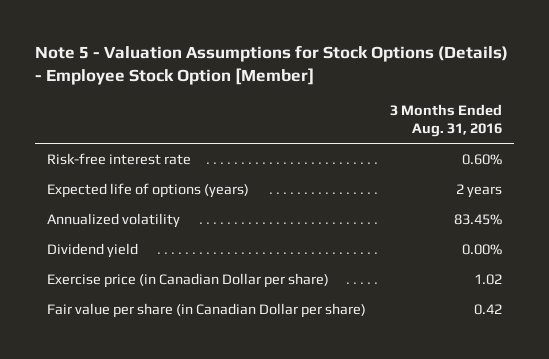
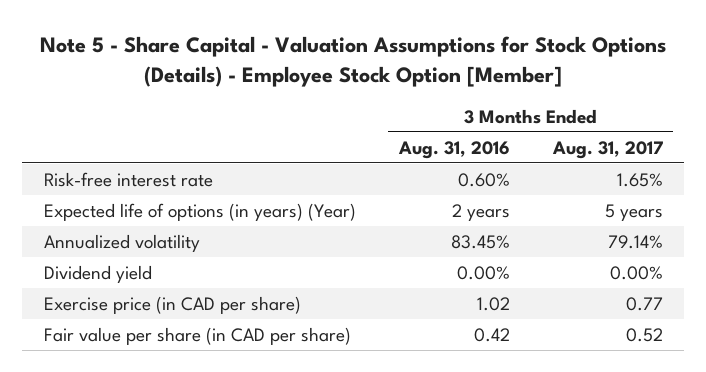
[35,45,509,85] Note 5 - Valuation Assumptions for Stock Options (Details) - Employee Stock Option [Member] -> [40,35,667,87] Note 5 - Share Capital - Valuation Assumptions for Stock Options (Details) - Employee Stock Option [Member]
none -> [551,140,663,159] Aug. 31, 2017
[47,182,250,198] Expected life of options (years) -> [43,202,356,221] Expected life of options (in years) (Year)
[47,272,330,288] Exercise price (in Canadian Dollar per share) -> [43,295,301,314] Exercise price (in CAD per share)
[47,302,367,318] Fair value per share (in Canadian Dollar per share) -> [43,326,351,345] Fair value per share (in CAD per share)

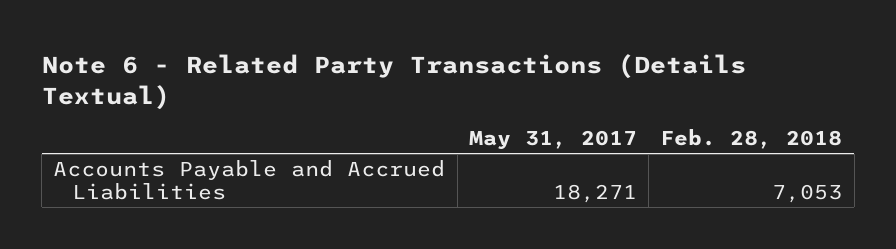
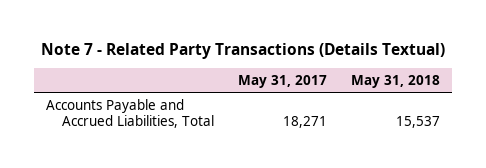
[41,53,746,110] Note 6 - Related Party Transactions (Details Textual) -> [41,42,446,59] Note 7 - Related Party Transactions (Details Textual)
[660,129,843,150] Feb. 28, 2018 -> none
none -> [351,75,441,89] May 31, 2018
[53,159,446,201] Accounts Payable and Accrued Liabilities -> [46,98,215,129] Accounts Payable and Accrued Liabilities, Total

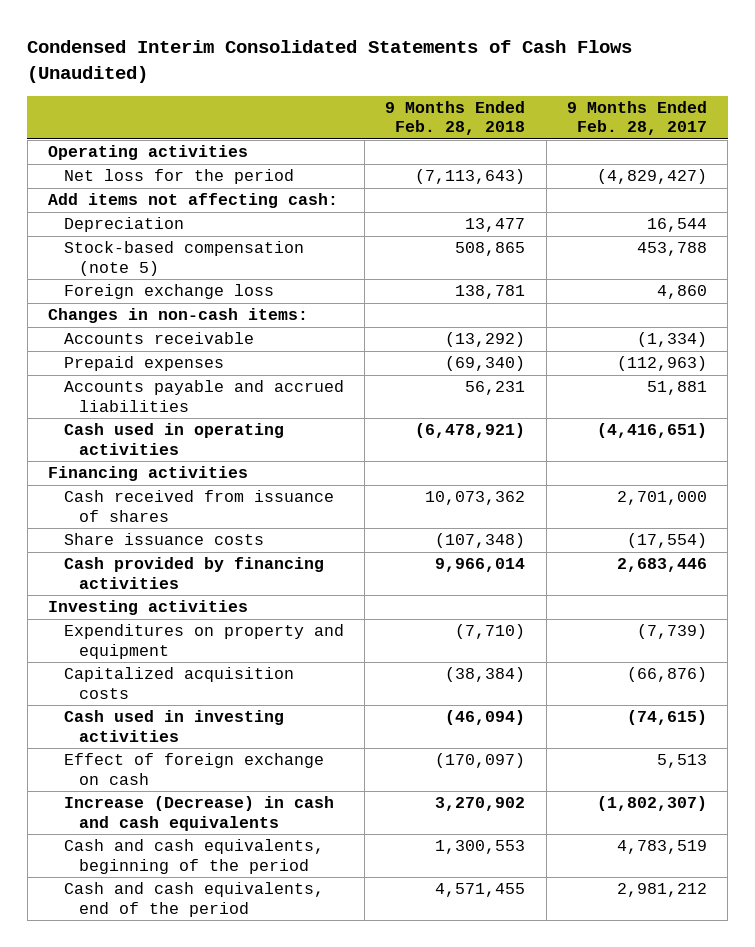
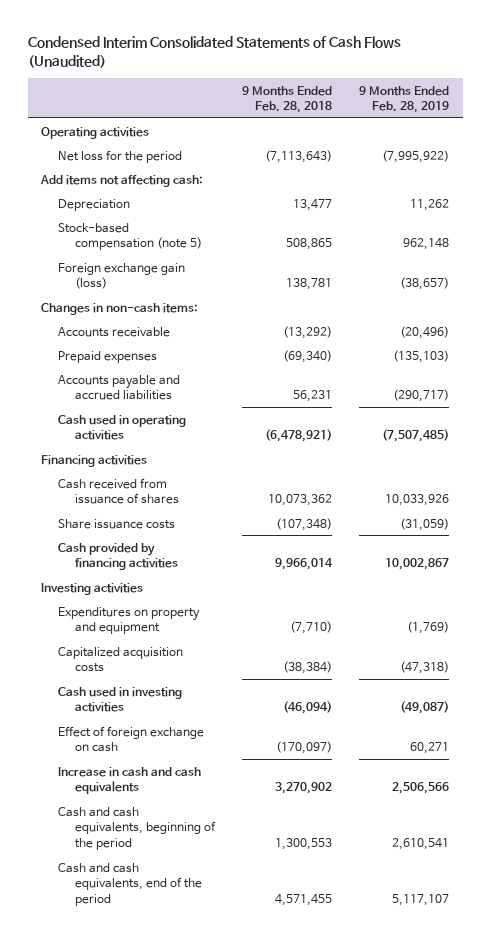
[566,101,707,136] 9 Months Ended Feb. 28, 2017 -> none
none -> [359,85,450,114] 9 Months Ended Feb. 28, 2019
[63,284,274,300] Foreign exchange loss -> [57,262,185,290] Foreign exchange gain (loss)
[63,796,334,831] Increase (Decrease) in cash and cash equivalents -> [57,766,201,795] Increase in cash and cash equivalents

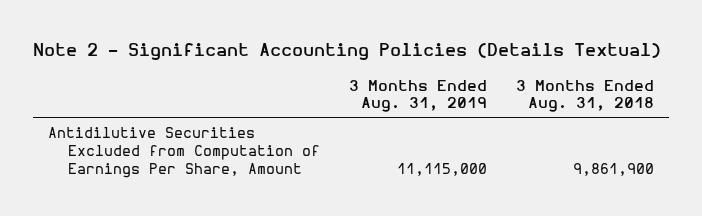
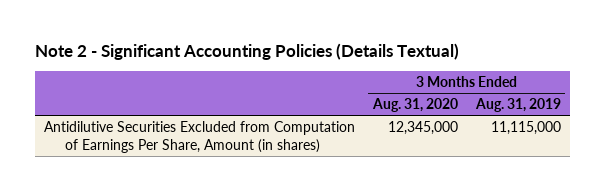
[516,79,655,113] 3 Months Ended Aug. 31, 2018 -> none
none -> [371,98,458,113] Aug. 31, 2020
[48,127,320,178] Antidilutive Securities Excluded from Computation of Earnings Per Share, Amount -> [43,121,355,153] Antidilutive Securities Excluded from Computation of Earnings Per Share, Amount (in shares)

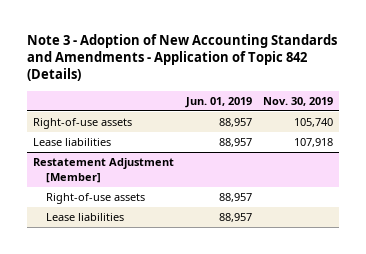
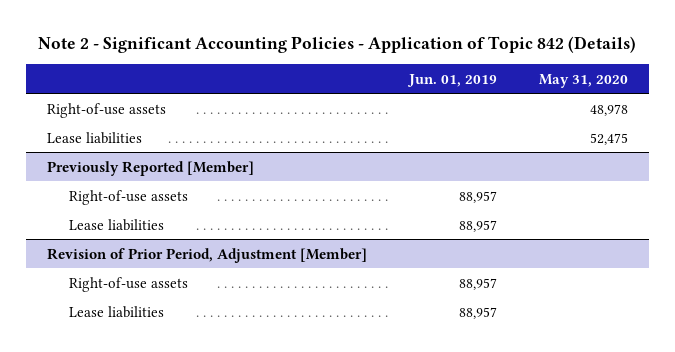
[27,33,338,82] Note 3 - Adoption of New Accounting Standards and Amendments - Application of Topic 842 (Details) -> [38,35,637,53] Note 2 - Significant Accounting Policies - Application of Topic 842 (Details)
[263,96,334,106] Nov. 30, 2019 -> none
none -> [538,73,628,88] May 31, 2020
none -> [46,102,166,118] Right-of-use assets
none -> [46,131,142,144] Lease liabilities
none -> [46,160,254,176] Previously Reported [Member]
[33,158,175,183] Restatement Adjustment [Member] -> [46,247,367,263] Revision of Prior Period, Adjustment [Member]

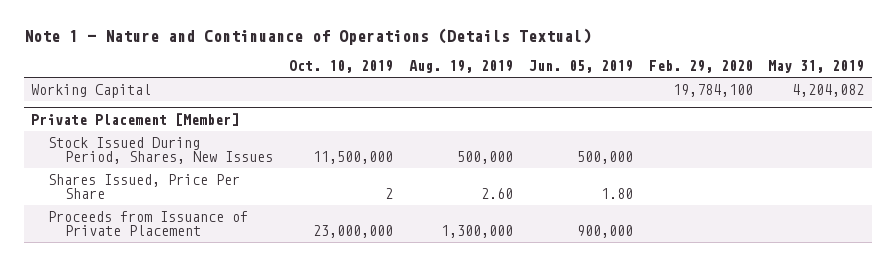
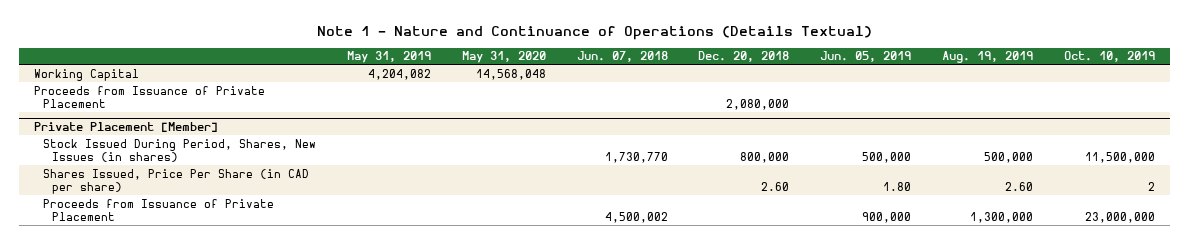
[648,60,753,74] Feb. 29, 2020 -> none
none -> [461,51,546,64] May 31, 2020
none -> [576,51,668,63] Jun. 07, 2018
none -> [698,51,790,63] Dec. 20, 2018
none -> [34,85,266,108] Proceeds from Issuance of Private Placement
[48,137,274,164] Stock Issued During Period, Shares, New Issues -> [42,138,316,162] Stock Issued During Period, Shares, New Issues (in shares)
[48,174,241,199] Shares Issued, Price Per Share -> [42,168,309,194] Shares Issued, Price Per Share (in CAD per share)

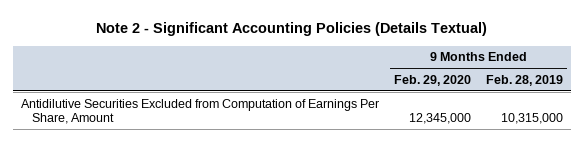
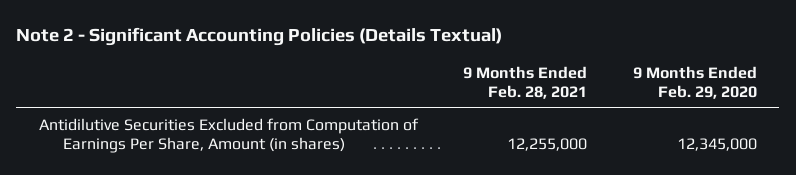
[486,75,564,87] Feb. 28, 2019 -> none
none -> [463,66,588,100] 9 Months Ended Feb. 28, 2021
[20,98,379,125] Antidilutive Securities Excluded from Computation of Earnings Per Share, Amount -> [39,117,420,153] Antidilutive Securities Excluded from Computation of Earnings Per Share, Amount (in shares)

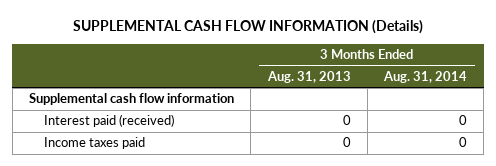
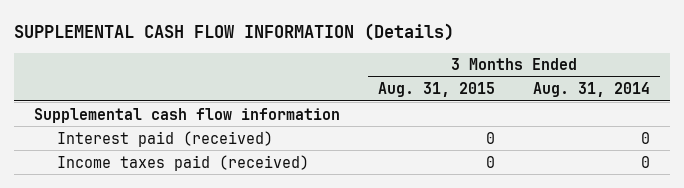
[266,70,351,83] Aug. 31, 2013 -> none
none -> [377,82,495,98] Aug. 31, 2015
[43,137,145,150] Income taxes paid -> [57,154,310,171] Income taxes paid (received)

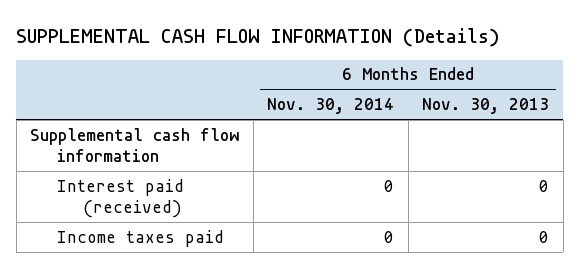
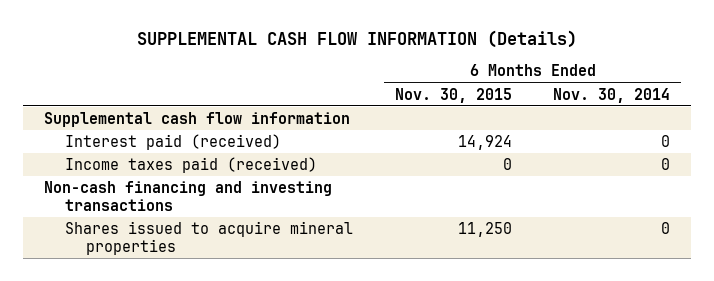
[422,98,550,115] Nov. 30, 2013 -> none
none -> [394,87,512,103] Nov. 30, 2015
[56,229,224,247] Income taxes paid -> [64,156,317,173] Income taxes paid (received)
none -> [43,180,332,212] Non-cash financing and investing transactions
none -> [64,220,353,256] Shares issued to acquire mineral properties

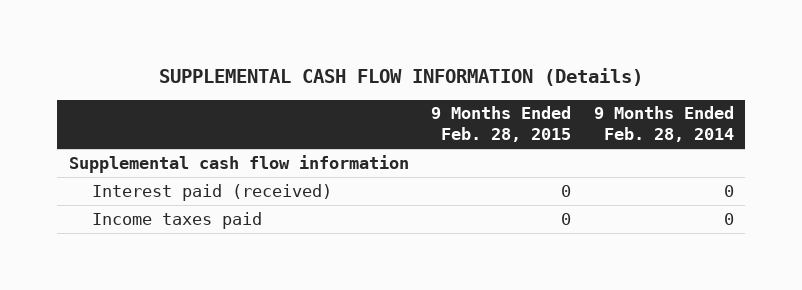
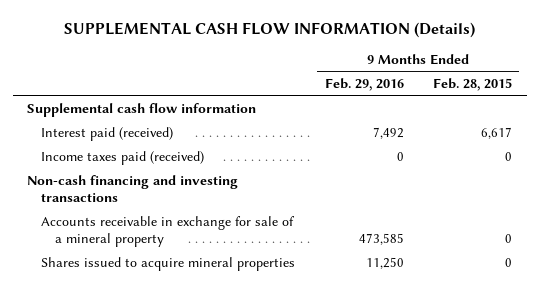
[593,106,734,143] 9 Months Ended Feb. 28, 2014 -> none
none -> [324,78,404,92] Feb. 29, 2016
[561,184,572,197] 0 -> [481,127,513,140] 6,617
[92,211,263,229] Income taxes paid -> [41,151,205,166] Income taxes paid (received)
none -> [27,175,239,203] Non-cash financing and investing transactions
none -> [41,216,296,248] Accounts receivable in exchange for sale of a mineral property
none -> [41,257,296,272] Shares issued to acquire mineral properties

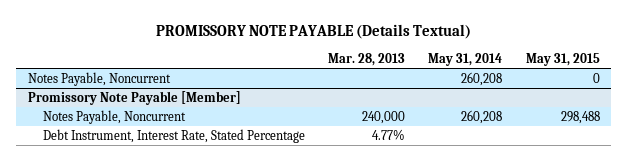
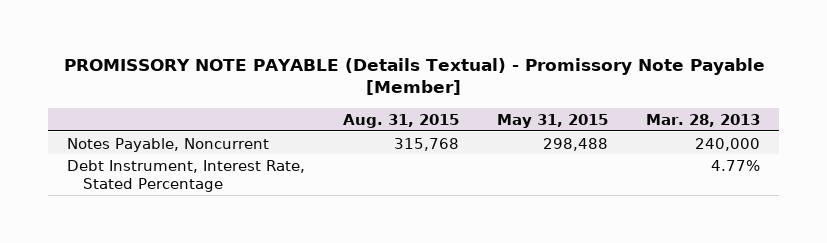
[155,24,471,40] PROMISSORY NOTE PAYABLE (Details Textual) -> [63,57,765,96] PROMISSORY NOTE PAYABLE (Details Textual) - Promissory Note Payable [Member]
[428,53,503,67] May 31, 2014 -> none
none -> [343,113,460,128] Aug. 31, 2015
[27,71,171,86] Notes Payable, Noncurrent -> none
[27,90,241,105] Promissory Note Payable [Member] -> none

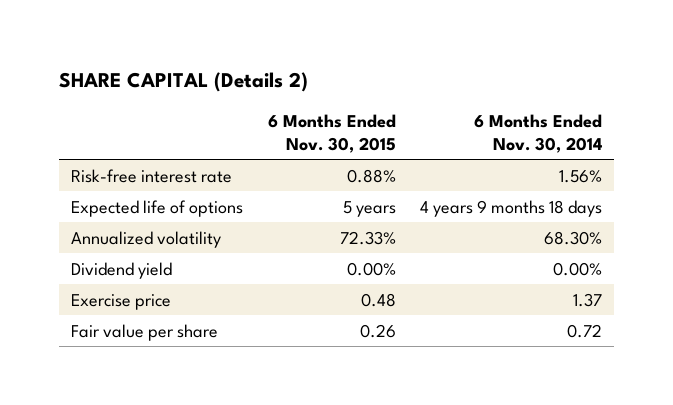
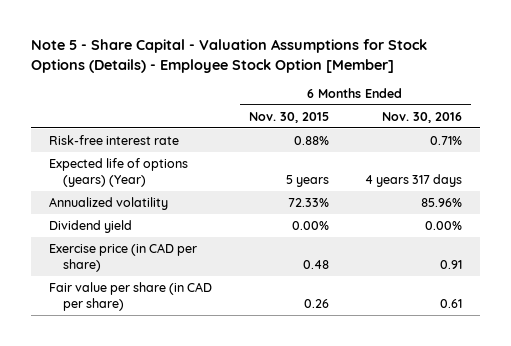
[59,72,309,93] SHARE CAPITAL (Details 2) -> [31,39,428,73] Note 5 - Share Capital - Valuation Assumptions for Stock Options (Details) - Employee Stock Option [Member]
[473,113,602,153] 6 Months Ended Nov. 30, 2014 -> none
none -> [382,111,463,123] Nov. 30, 2016
[71,199,244,217] Expected life of options -> [49,157,189,187] Expected life of options (years) (Year)
[71,293,172,310] Exercise price -> [49,242,198,272] Exercise price (in CAD per share)
[71,323,219,341] Fair value per share -> [49,281,213,311] Fair value per share (in CAD per share)

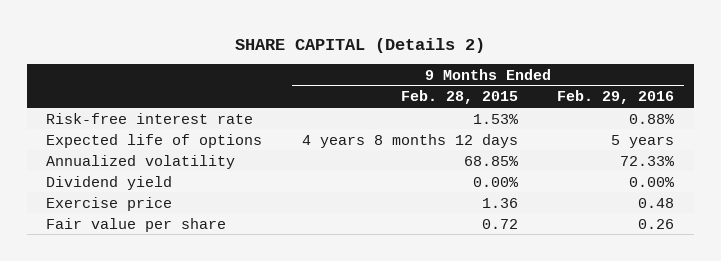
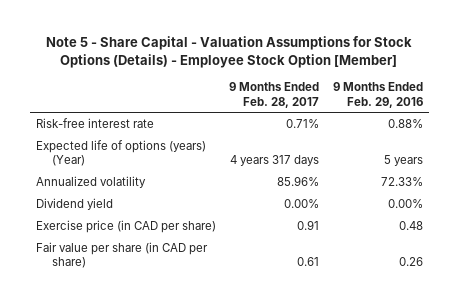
[235,37,486,53] SHARE CAPITAL (Details 2) -> [46,36,413,68] Note 5 - Share Capital - Valuation Assumptions for Stock Options (Details) - Employee Stock Option [Member]
[400,90,518,105] Feb. 28, 2015 -> none
none -> [229,82,320,108] 9 Months Ended Feb. 28, 2017
[46,133,263,148] Expected life of options -> [36,139,207,167] Expected life of options (years) (Year)
[46,196,173,211] Exercise price -> [36,219,217,233] Exercise price (in CAD per share)
[46,217,227,232] Fair value per share -> [36,241,209,269] Fair value per share (in CAD per share)

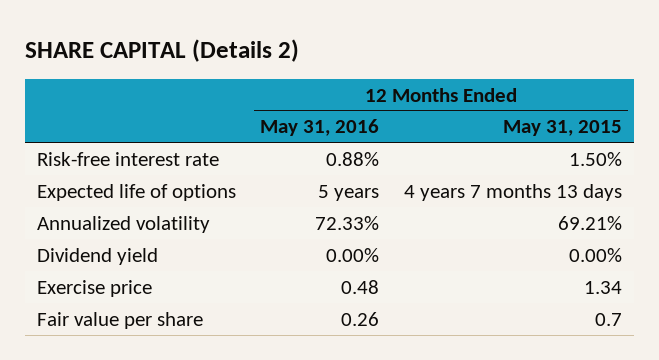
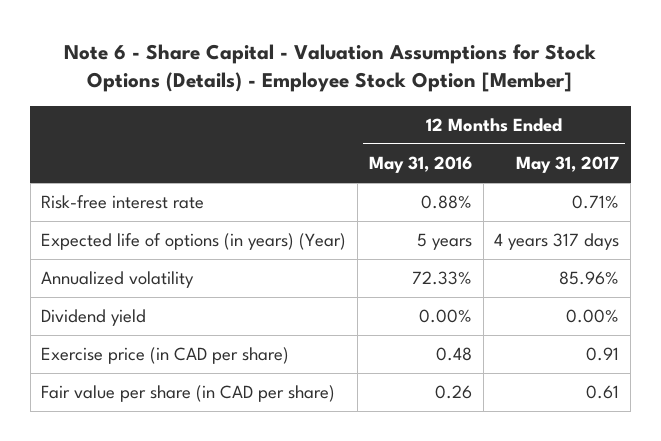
[24,38,299,62] SHARE CAPITAL (Details 2) -> [64,43,597,93] Note 6 - Share Capital - Valuation Assumptions for Stock Options (Details) - Employee Stock Option [Member]
[502,120,622,137] May 31, 2015 -> none
none -> [516,156,620,174] May 31, 2017
[37,183,237,201] Expected life of options -> [41,233,347,251] Expected life of options (in years) (Year)
[37,279,153,297] Exercise price -> [41,347,290,365] Exercise price (in CAD per share)
[37,311,204,329] Fair value per share -> [41,385,336,403] Fair value per share (in CAD per share)

